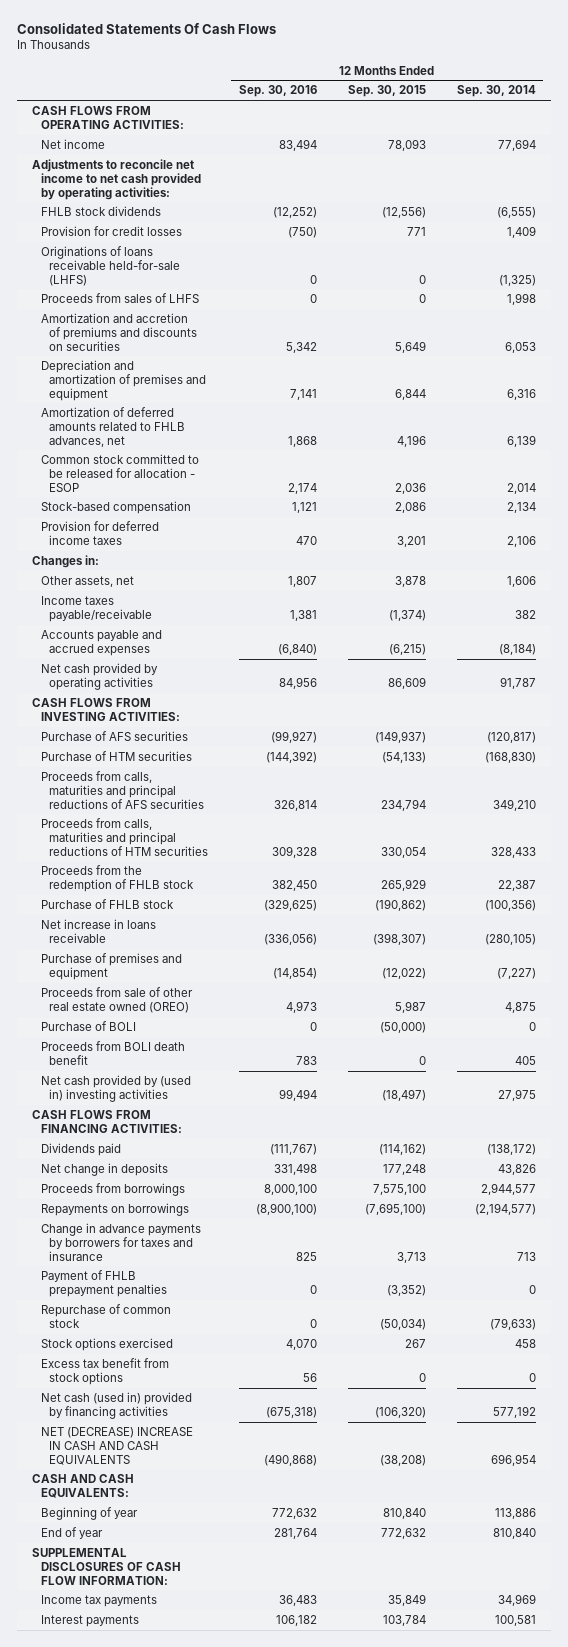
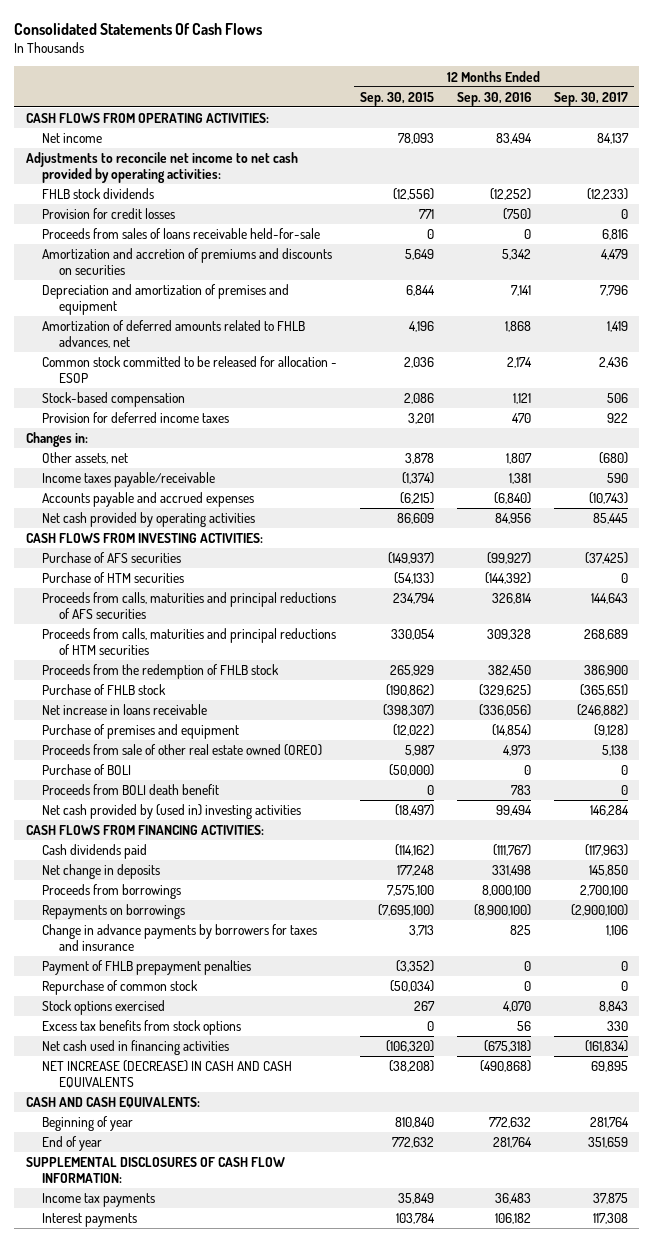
[456,85,536,98] Sep. 30, 2014 -> none
none -> [553,91,628,106] Sep. 30, 2017
[40,246,181,286] Originations of loans receivable held-for-sale (LHFS) -> none
[40,293,199,304] Proceeds from sales of LHFS -> [42,228,321,240] Proceeds from sales of loans receivable held-for-sale
[40,1143,121,1157] Dividends paid -> [42,844,148,860] Cash dividends paid
[40,1358,169,1385] Excess tax benefit from stock options -> [42,1020,242,1036] Excess tax benefits from stock options
[40,1392,192,1419] Net cash (used in) provided by financing activities -> [42,1040,230,1056] Net cash used in financing activities
[40,1427,193,1465] NET (DECREASE) INCREASE IN CASH AND CASH EQUIVALENTS -> [42,1060,293,1088] NET INCREASE (DECREASE) IN CASH AND CASH EQUIVALENTS

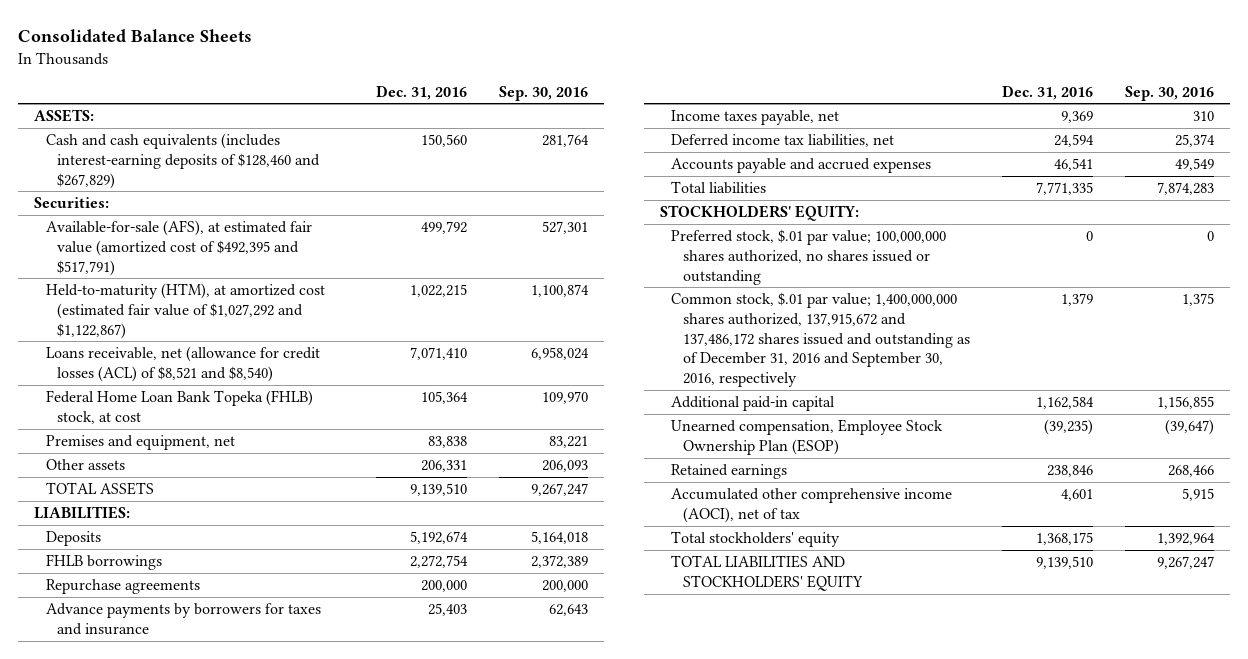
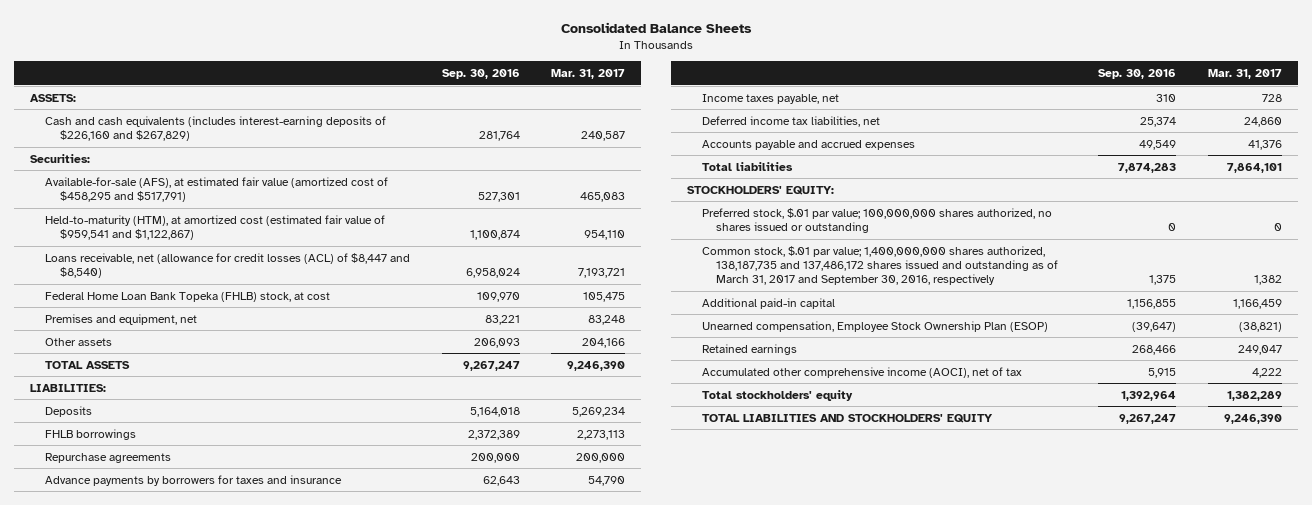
[376,84,468,100] Dec. 31, 2016 -> none
none -> [551,69,626,80] Mar. 31, 2017
[45,133,321,189] Cash and cash equivalents (includes interest-earning deposits of $128,460 and $267,829) -> [44,115,386,142] Cash and cash equivalents (includes interest-earning deposits of $226,160 and $267,829)
[45,220,312,276] Available-for-sale (AFS), at estimated fair value (amortized cost of $492,395 and $517,791) -> [44,176,388,203] Available-for-sale (AFS), at estimated fair value (amortized cost of $458,295 and $517,791)
[45,283,325,339] Held-to-maturity (HTM), at amortized cost (estimated fair value of $1,027,292 and $1,122,867) -> [44,214,385,241] Held-to-maturity (HTM), at amortized cost (estimated fair value of $959,541 and $1,122,867)
[45,346,320,382] Loans receivable, net (allowance for credit losses (ACL) of $8,521 and $8,540) -> [44,252,410,279] Loans receivable, net (allowance for credit losses (ACL) of $8,447 and $8,540)
[671,292,970,387] Common stock, $.01 par value; 1,400,000,000 shares authorized, 137,915,672 and 137,486,172 shares issued and outstanding as of December 31, 2016 and September 30, 2016, respectively -> [701,245,1059,286] Common stock, $.01 par value; 1,400,000,000 shares authorized, 138,187,735 and 137,486,172 shares issued and outstanding as of March 31, 2017 and September 30, 2016, respectively

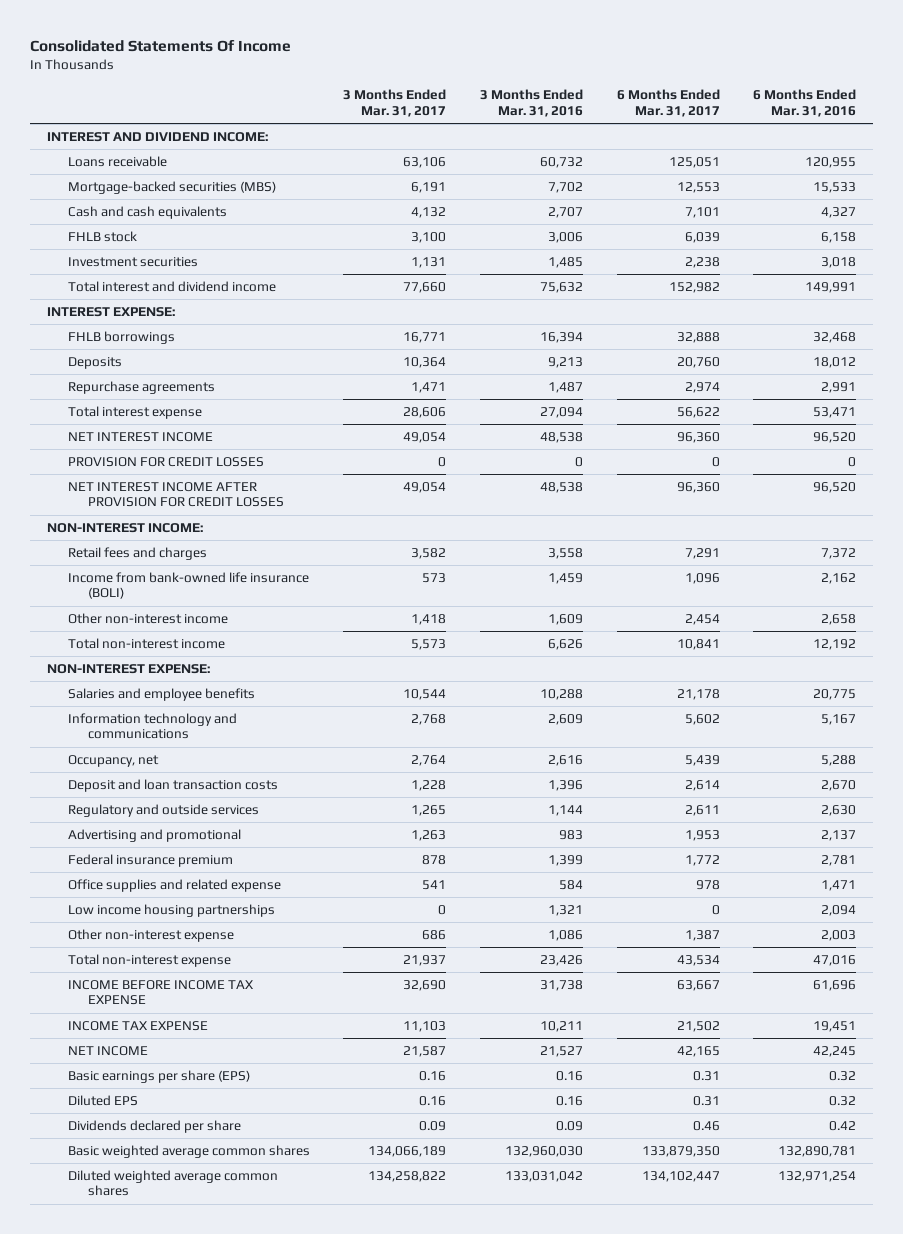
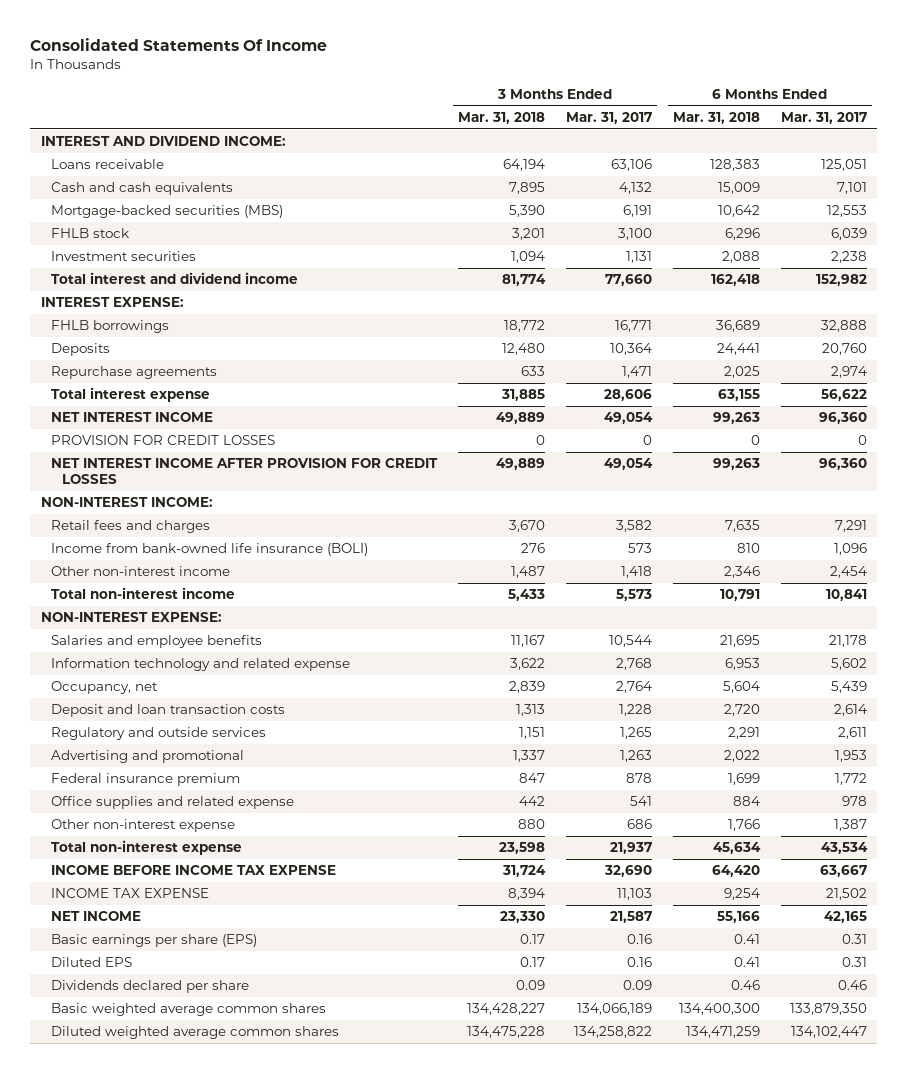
[479,89,583,118] 3 Months Ended Mar. 31, 2016 -> none
[753,89,857,118] 6 Months Ended Mar. 31, 2016 -> none
none -> [458,111,546,124] Mar. 31, 2018
none -> [672,111,760,124] Mar. 31, 2018
[67,180,276,194] Mortgage-backed securities (MBS) -> [51,205,284,219] Mortgage-backed securities (MBS)
[67,712,237,740] Information technology and communications -> [51,658,351,672] Information technology and related expense
[67,903,275,917] Low income housing partnerships -> none

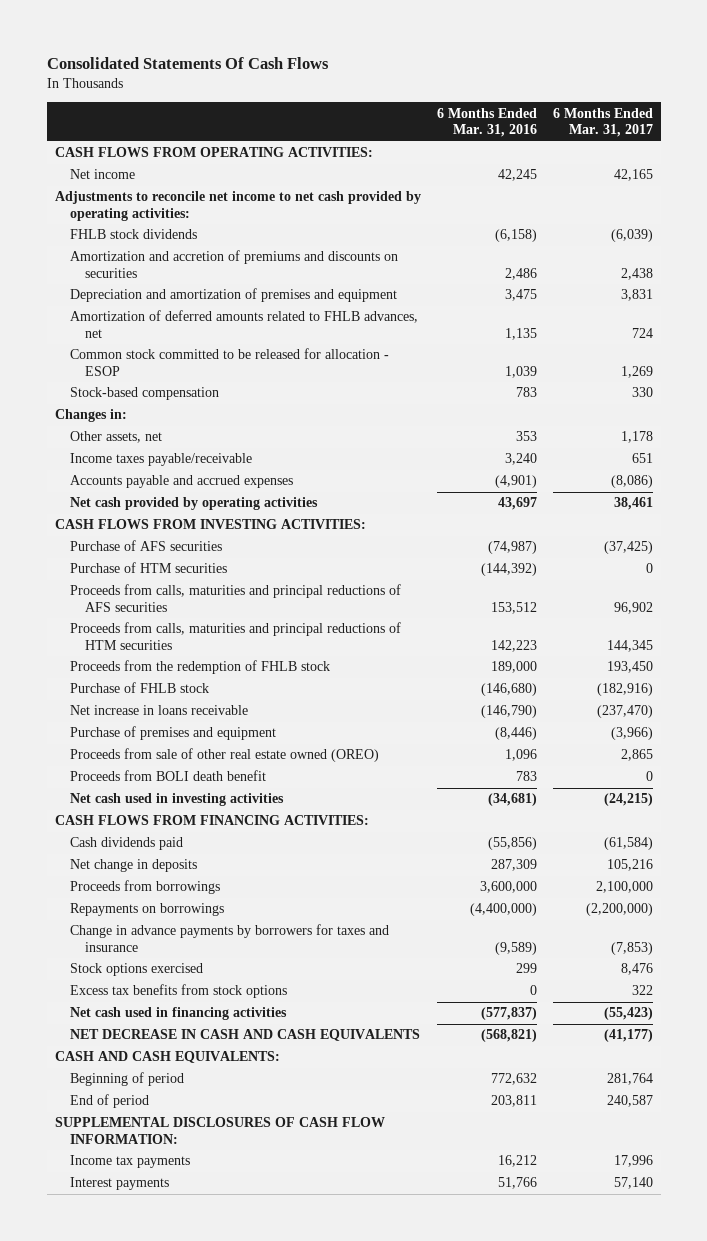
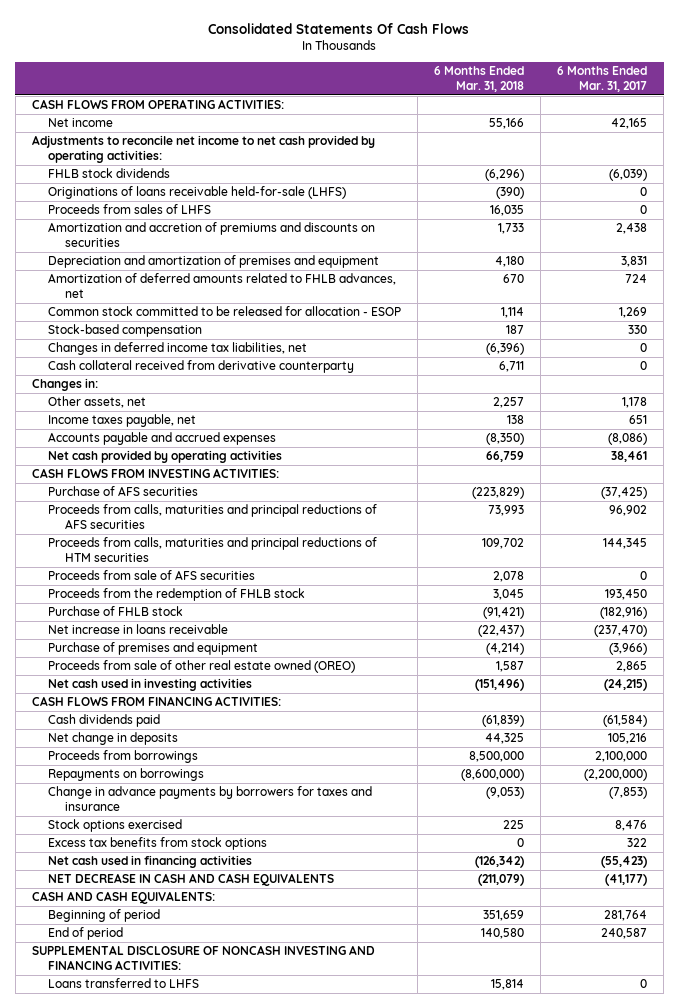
[436,107,537,138] 6 Months Ended Mar. 31, 2016 -> none
none -> [434,66,525,92] 6 Months Ended Mar. 31, 2018
none -> [48,186,347,200] Originations of loans receivable held-for-sale (LHFS)
none -> [48,204,212,215] Proceeds from sales of LHFS
none -> [48,342,308,356] Changes in deferred income tax liabilities, net
none -> [48,360,355,374] Cash collateral received from derivative counterparty
[69,453,252,467] Income taxes payable/receivable -> [48,414,197,428] Income taxes payable, net
[69,562,227,574] Purchase of HTM securities -> none
none -> [48,570,256,581] Proceeds from sale of AFS securities
[69,770,266,782] Proceeds from BOLI death benefit -> none
[54,1117,385,1145] SUPPLEMENTAL DISCLOSURES OF CASH FLOW INFORMATION: -> none
[69,1155,190,1169] Income tax payments -> none
[69,1177,169,1191] Interest payments -> none
none -> [31,945,375,971] SUPPLEMENTAL DISCLOSURE OF NONCASH INVESTING AND FINANCING ACTIVITIES:
none -> [48,978,200,989] Loans transferred to LHFS

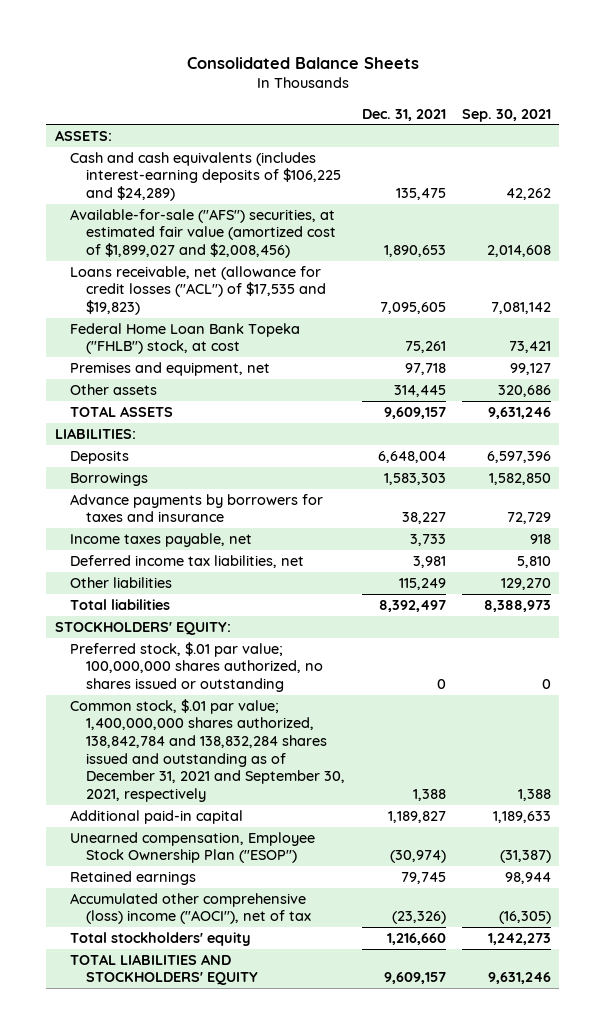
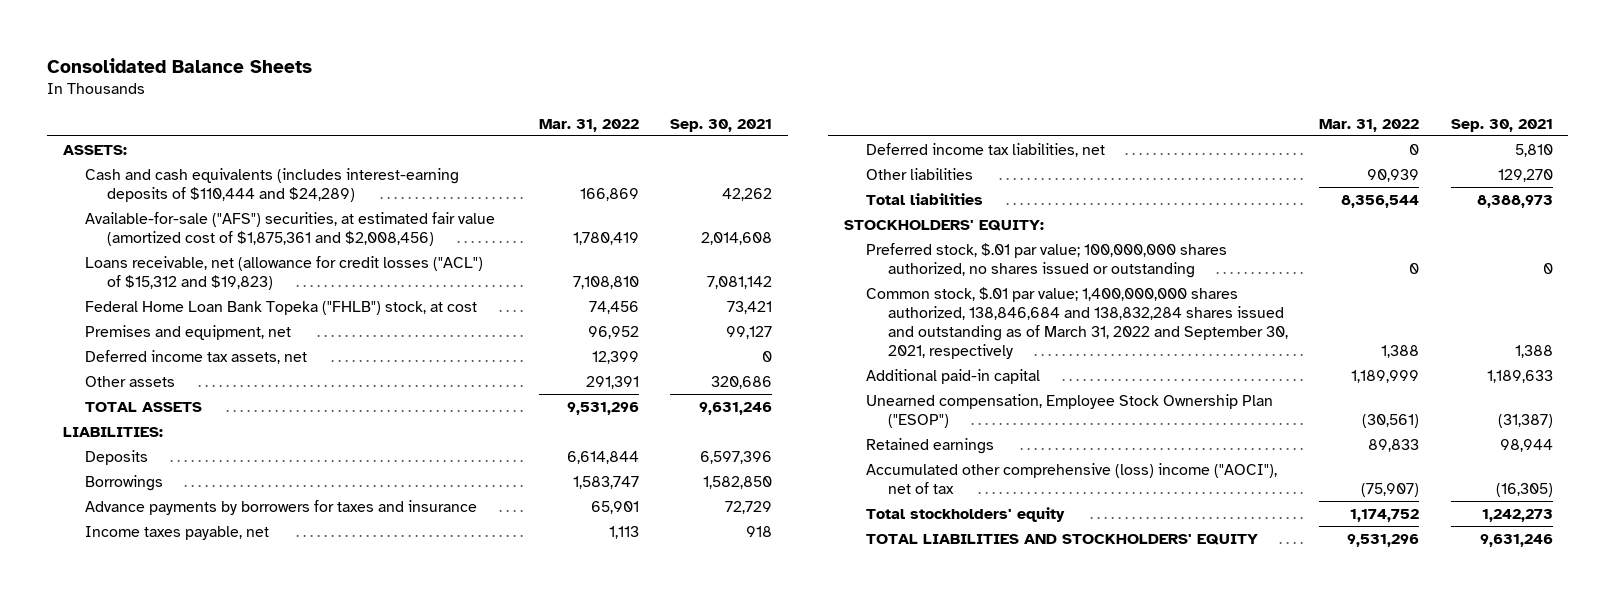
[361,108,446,121] Dec. 31, 2021 -> none
none -> [538,118,639,132] Mar. 31, 2022
[70,151,341,202] Cash and cash equivalents (includes interest-earning deposits of $106,225 and $24,289) -> [85,168,460,203] Cash and cash equivalents (includes interest-earning deposits of $110,444 and $24,289)
[70,208,336,259] Available-for-sale ("AFS") securities, at estimated fair value (amortized cost of $1,899,027 and $2,008,456) -> [85,212,496,247] Available-for-sale ("AFS") securities, at estimated fair value (amortized cost of $1,875,361 and $2,008,456)
[70,265,326,316] Loans receivable, net (allowance for credit losses ("ACL") of $17,535 and $19,823) -> [85,256,484,291] Loans receivable, net (allowance for credit losses ("ACL") of $15,312 and $19,823)
none -> [85,350,308,365] Deferred income tax assets, net
[70,698,345,802] Common stock, $.01 par value; 1,400,000,000 shares authorized, 138,842,784 and 138,832,284 shares issued and outstanding as of December 31, 2021 and September 30, 2021, respectively -> [865,287,1288,360] Common stock, $.01 par value; 1,400,000,000 shares authorized, 138,846,684 and 138,832,284 shares issued and outstanding as of March 31, 2022 and September 30, 2021, respectively

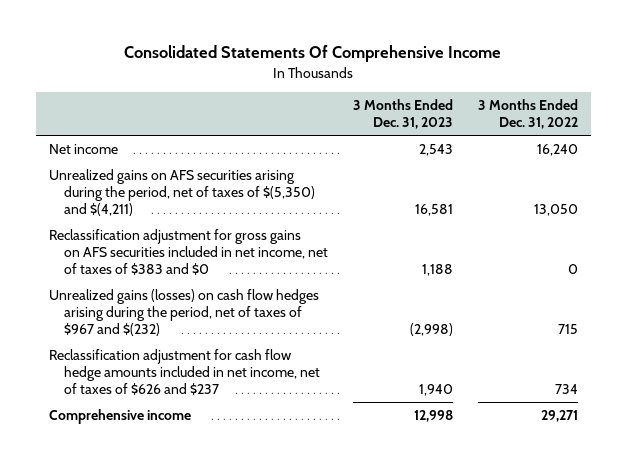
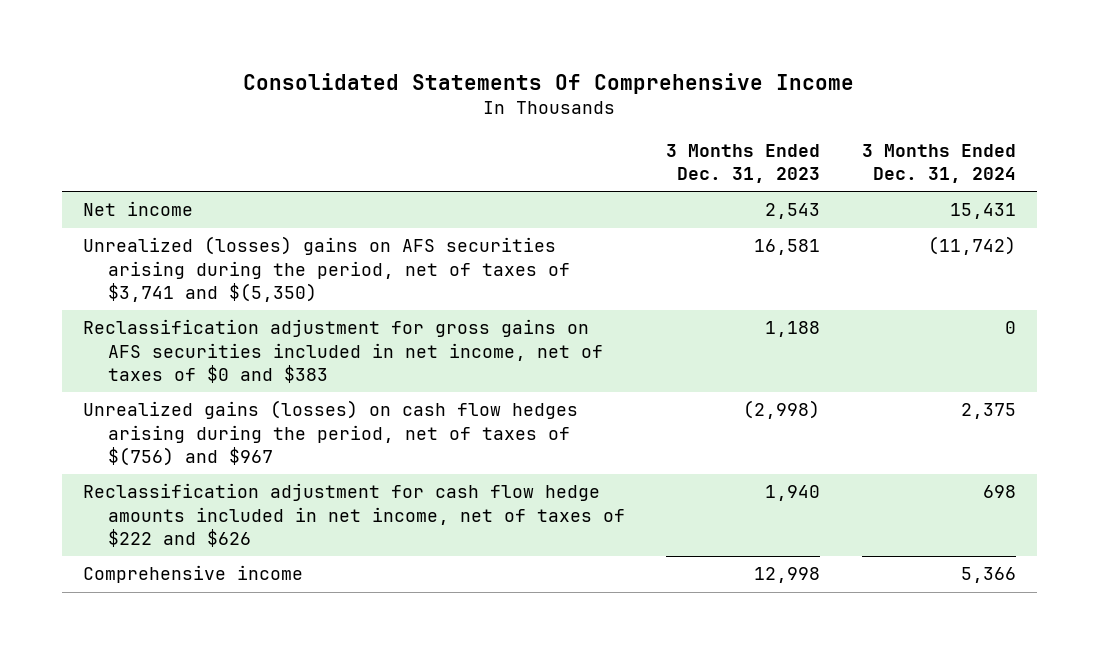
[478,98,579,129] 3 Months Ended Dec. 31, 2022 -> none
none -> [861,143,1016,184] 3 Months Ended Dec. 31, 2024
[48,169,315,216] Unrealized gains on AFS securities arising during the period, net of taxes of $(5,350) and $(4,211) -> [82,236,570,302] Unrealized (losses) gains on AFS securities arising during the period, net of taxes of $3,741 and $(5,350)
[48,229,328,275] Reclassification adjustment for gross gains on AFS securities included in net income, net of taxes of $383 and $0 -> [82,319,603,383] Reclassification adjustment for gross gains on AFS securities included in net income, net of taxes of $0 and $383
[48,289,319,336] Unrealized gains (losses) on cash flow hedges arising during the period, net of taxes of $967 and $(232) -> [82,400,578,466] Unrealized gains (losses) on cash flow hedges arising during the period, net of taxes of $(756) and $967
[48,349,320,395] Reclassification adjustment for cash flow hedge amounts included in net income, net of taxes of $626 and $237 -> [82,483,625,547] Reclassification adjustment for cash flow hedge amounts included in net income, net of taxes of $222 and $626

